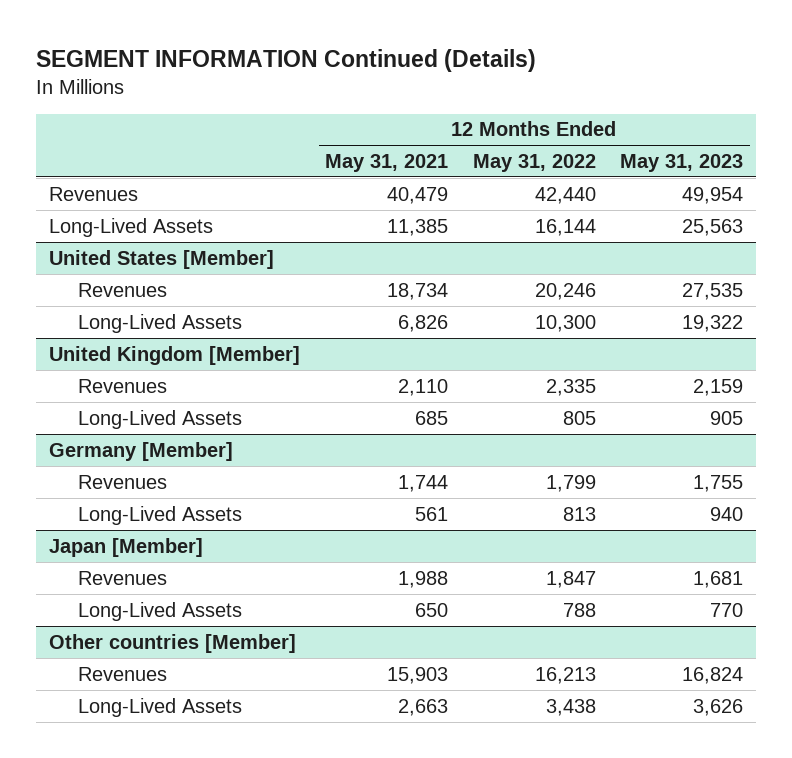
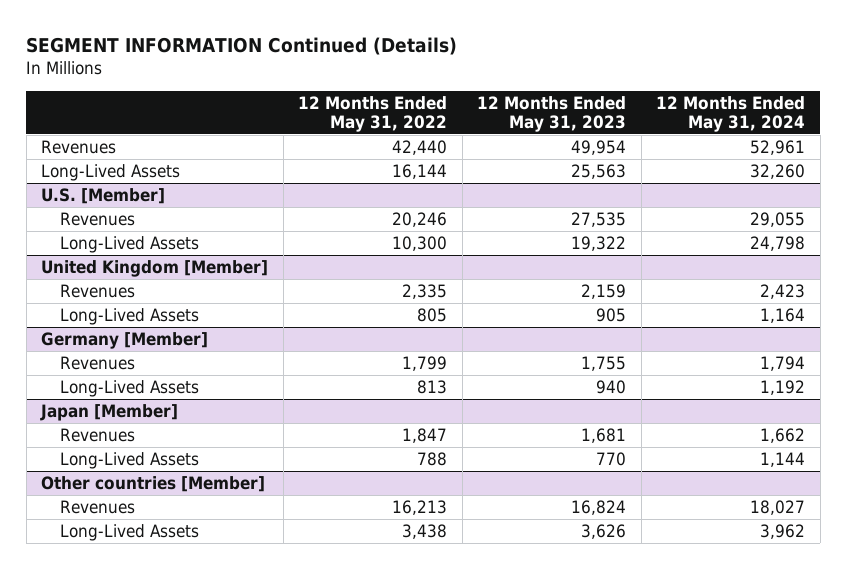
[324,153,448,172] May 31, 2021 -> none
none -> [656,95,806,133] 12 Months Ended May 31, 2024
[48,249,274,269] United States [Member] -> [41,187,166,204] U.S. [Member]

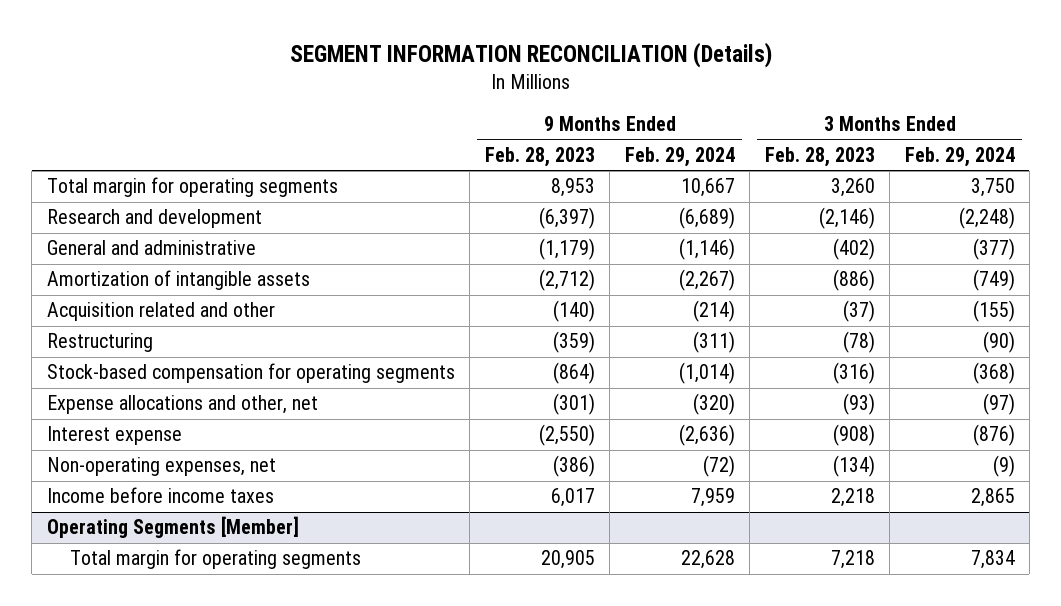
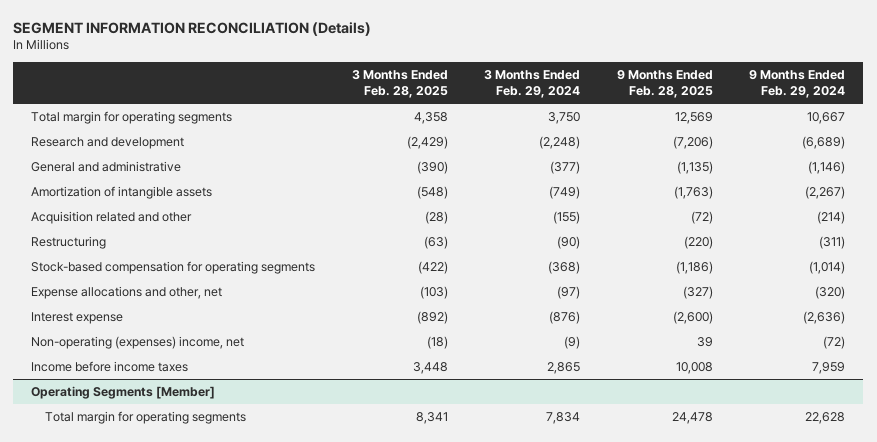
[484,147,595,168] Feb. 28, 2023 -> none
[764,147,875,168] Feb. 28, 2023 -> none
none -> [351,70,448,99] 3 Months Ended Feb. 28, 2025
none -> [616,70,713,99] 9 Months Ended Feb. 28, 2025
[46,457,276,477] Non-operating expenses, net -> [31,336,245,350] Non-operating (expenses) income, net

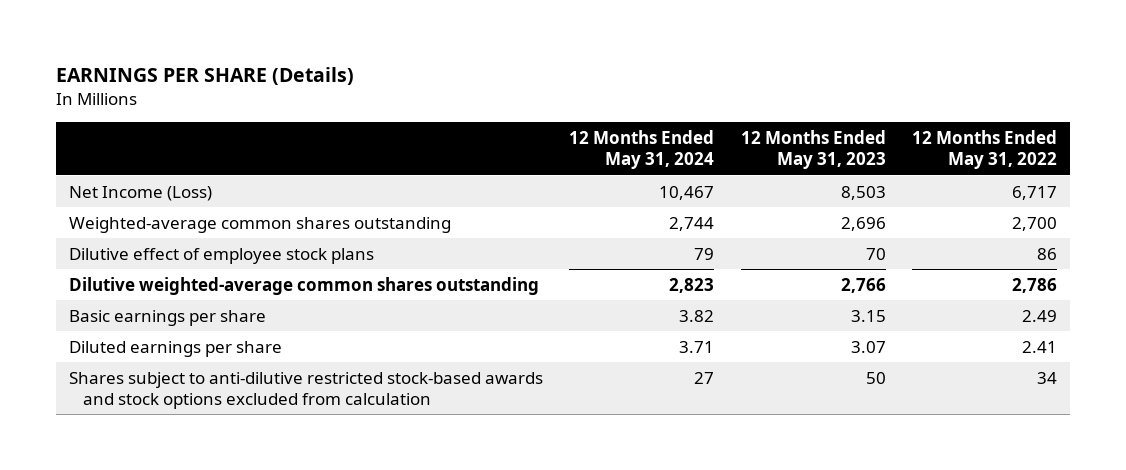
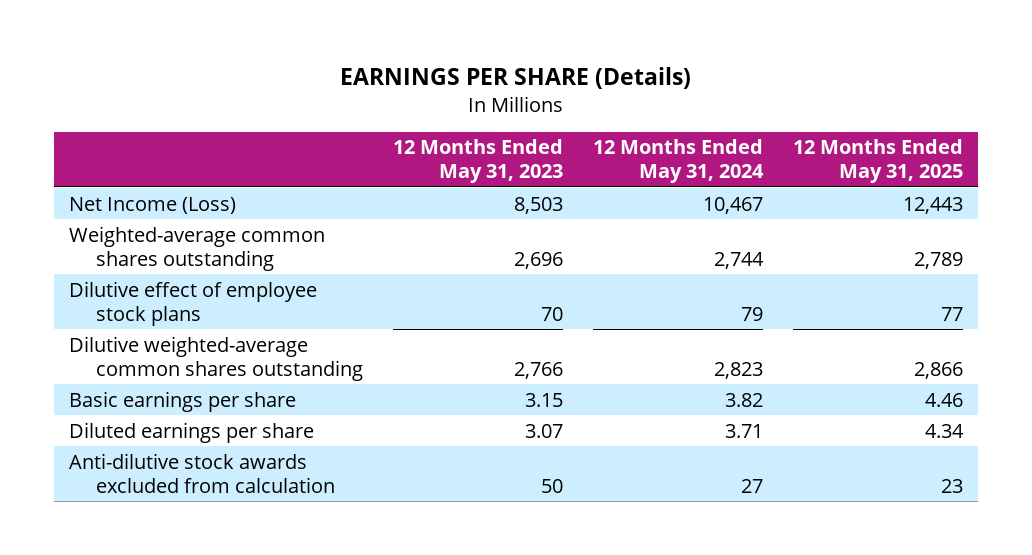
[912,130,1058,170] 12 Months Ended May 31, 2022 -> none
none -> [792,139,963,184] 12 Months Ended May 31, 2025
[69,371,544,409] Shares subject to anti-dilutive restricted stock-based awards and stock options excluded from calculation -> [68,452,336,493] Anti-dilutive stock awards excluded from calculation

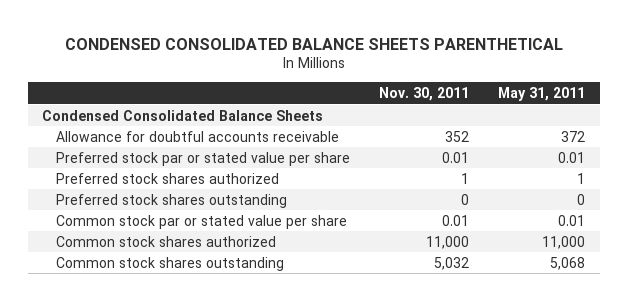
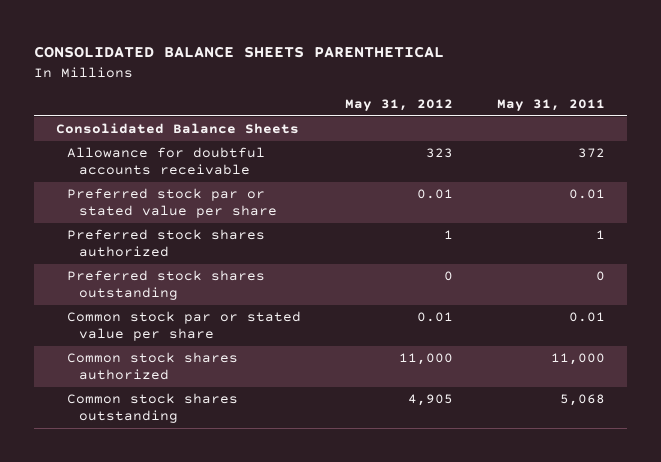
[64,37,563,50] CONDENSED CONSOLIDATED BALANCE SHEETS PARENTHETICAL -> [34,46,445,59] CONSOLIDATED BALANCE SHEETS PARENTHETICAL
[379,87,470,102] Nov. 30, 2011 -> none
none -> [345,99,454,112] May 31, 2012
[42,109,324,121] Condensed Consolidated Balance Sheets -> [56,123,300,135] Consolidated Balance Sheets

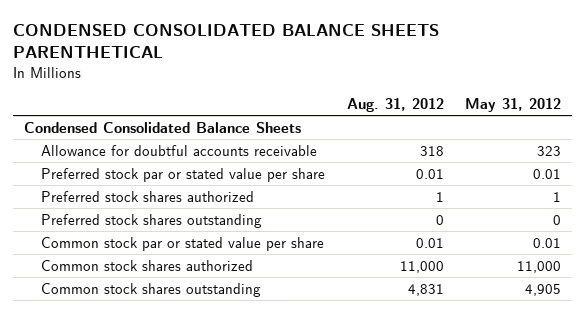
[34,46,445,59] CONSOLIDATED BALANCE SHEETS PARENTHETICAL -> [13,23,440,59] CONDENSED CONSOLIDATED BALANCE SHEETS PARENTHETICAL
[496,99,605,112] May 31, 2011 -> none
none -> [346,97,444,112] Aug. 31, 2012
[56,123,300,135] Consolidated Balance Sheets -> [24,121,302,133] Condensed Consolidated Balance Sheets

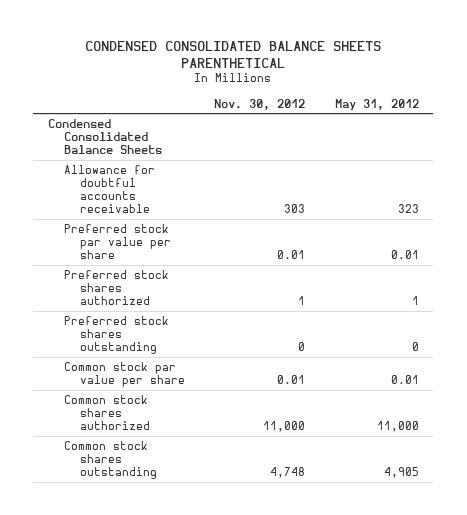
[346,97,444,112] Aug. 31, 2012 -> none
none -> [214,98,306,110] Nov. 30, 2012
[41,167,326,182] Preferred stock par or stated value per share -> [64,224,172,260] Preferred stock par value per share
[41,236,325,251] Common stock par or stated value per share -> [64,362,186,388] Common stock par value per share

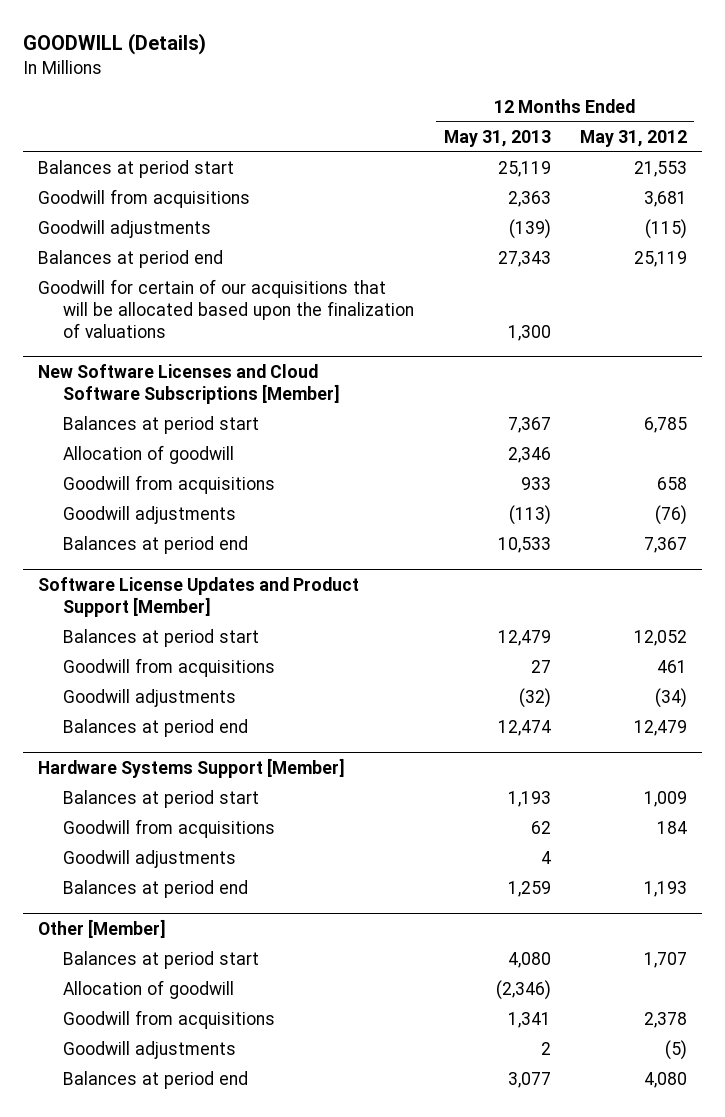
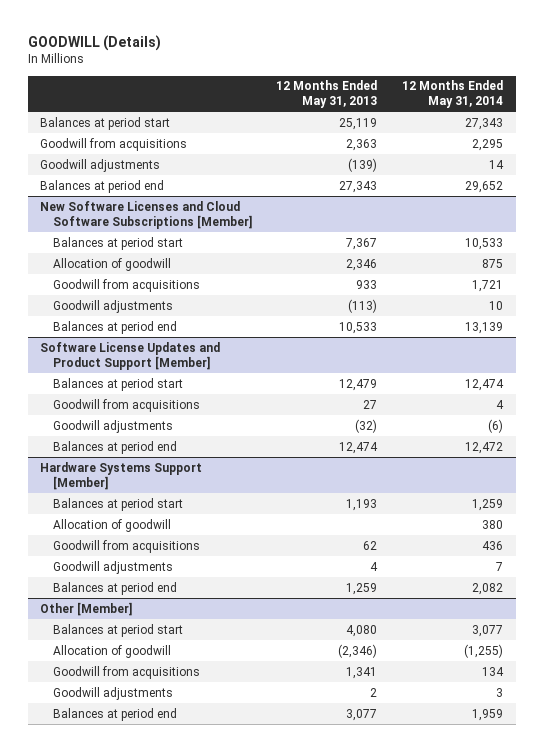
[579,130,687,148] May 31, 2012 -> none
none -> [402,80,504,109] 12 Months Ended May 31, 2014
[37,279,415,338] Goodwill for certain of our acquisitions that will be allocated based upon the finalization of valuations -> none
none -> [52,518,171,532] Allocation of goodwill

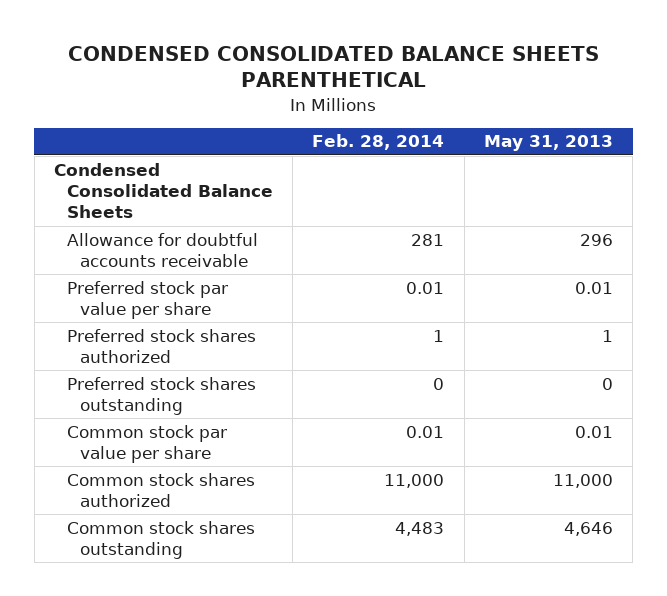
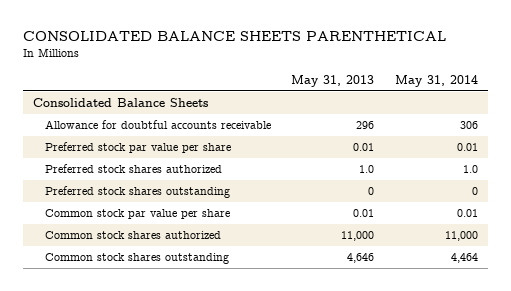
[68,45,600,88] CONDENSED CONSOLIDATED BALANCE SHEETS PARENTHETICAL -> [22,31,446,42] CONSOLIDATED BALANCE SHEETS PARENTHETICAL
[312,134,445,151] Feb. 28, 2014 -> none
none -> [394,74,478,87] May 31, 2014
[53,162,273,219] Condensed Consolidated Balance Sheets -> [33,97,209,107] Consolidated Balance Sheets
[601,329,613,342] 1 -> [359,164,375,173] 1.0

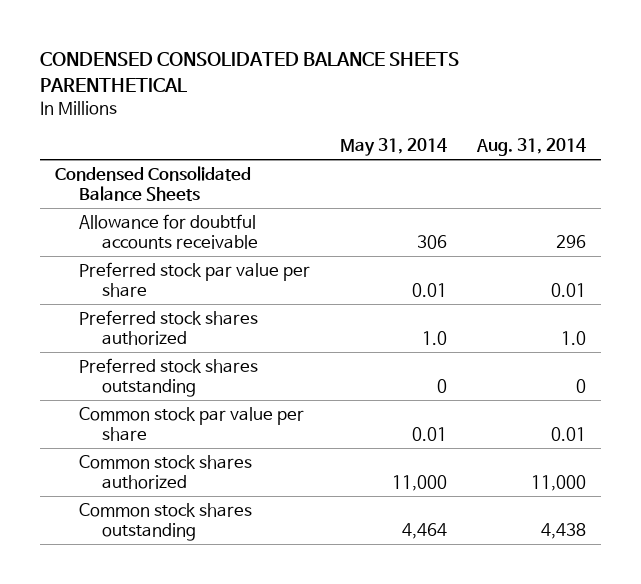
[22,31,446,42] CONSOLIDATED BALANCE SHEETS PARENTHETICAL -> [40,51,460,92] CONDENSED CONSOLIDATED BALANCE SHEETS PARENTHETICAL
[291,74,375,87] May 31, 2013 -> none
none -> [475,138,586,157] Aug. 31, 2014
[33,97,209,107] Consolidated Balance Sheets -> [55,166,252,201] Condensed Consolidated Balance Sheets

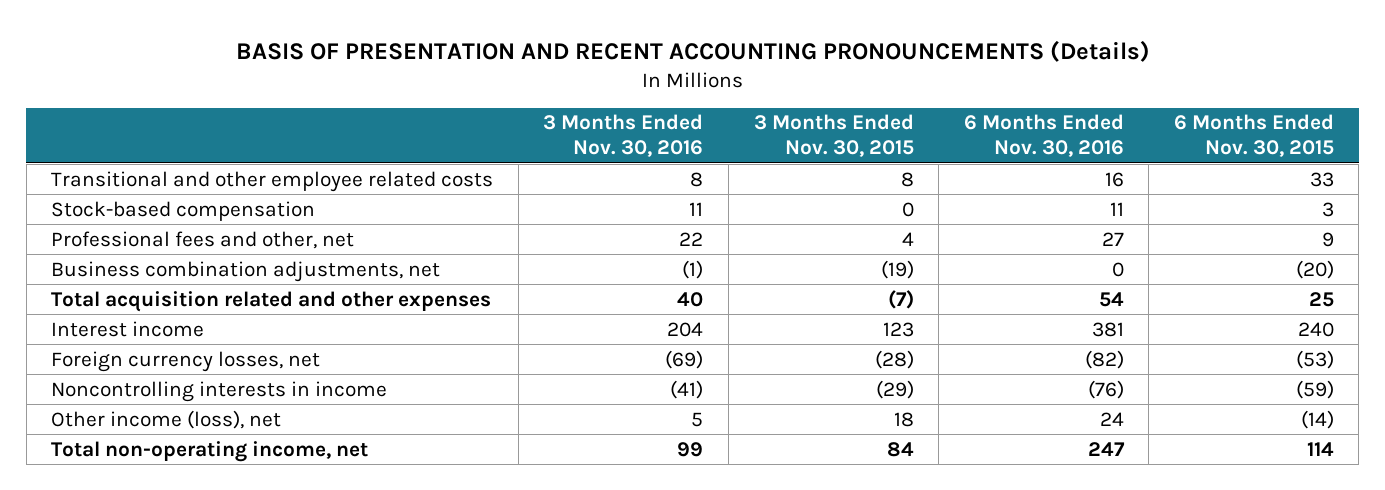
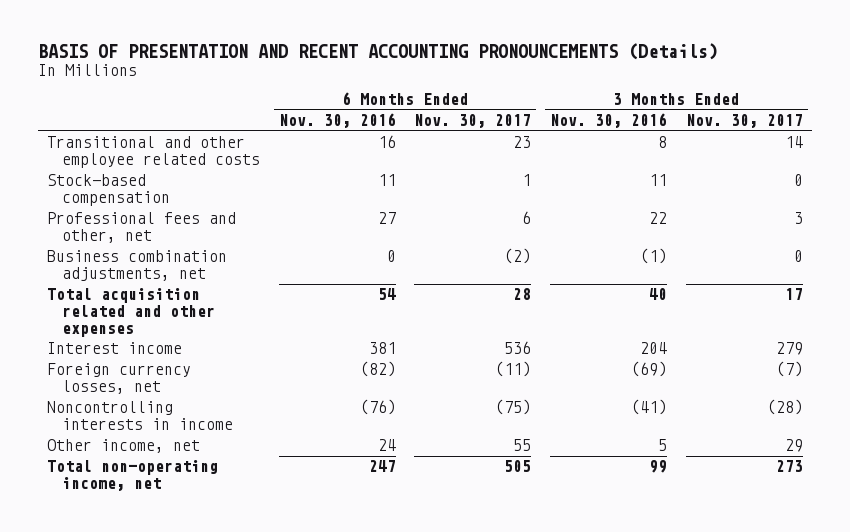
[753,114,914,158] 3 Months Ended Nov. 30, 2015 -> none
[1173,114,1334,158] 6 Months Ended Nov. 30, 2015 -> none
none -> [414,114,532,129] Nov. 30, 2017
none -> [685,114,803,129] Nov. 30, 2017
[51,409,282,429] Other income (loss), net -> [47,439,201,454] Other income, net

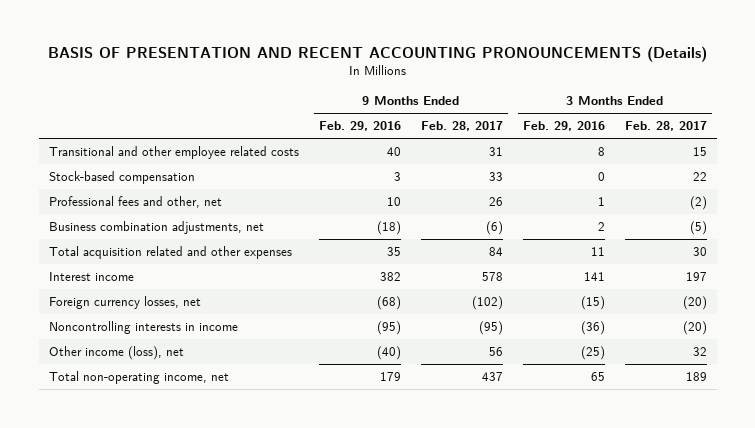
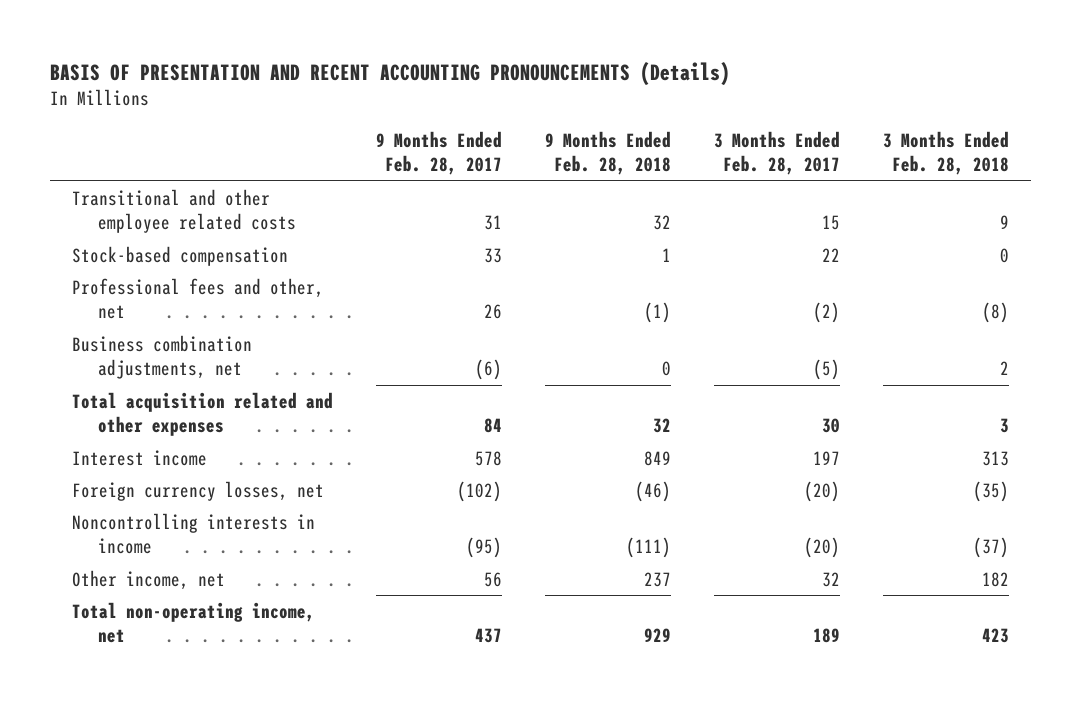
[318,120,401,131] Feb. 29, 2016 -> none
[522,120,605,131] Feb. 29, 2016 -> none
none -> [544,130,671,176] 9 Months Ended Feb. 28, 2018
none -> [883,130,1010,176] 3 Months Ended Feb. 28, 2018
[48,345,184,360] Other income (loss), net -> [71,569,225,590] Other income, net

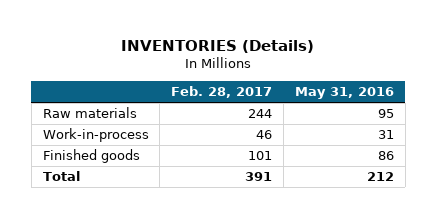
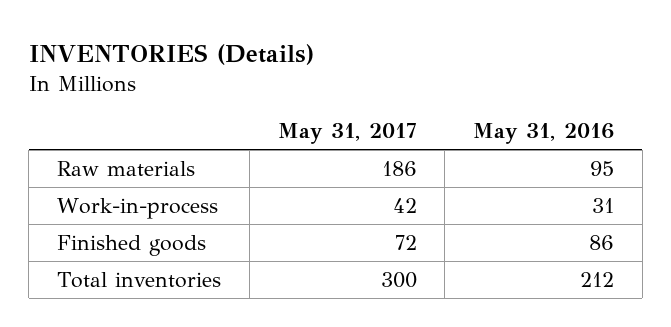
[171,86,273,99] Feb. 28, 2017 -> none
none -> [277,123,417,145] May 31, 2017
[42,171,80,182] Total -> [57,271,222,288] Total inventories

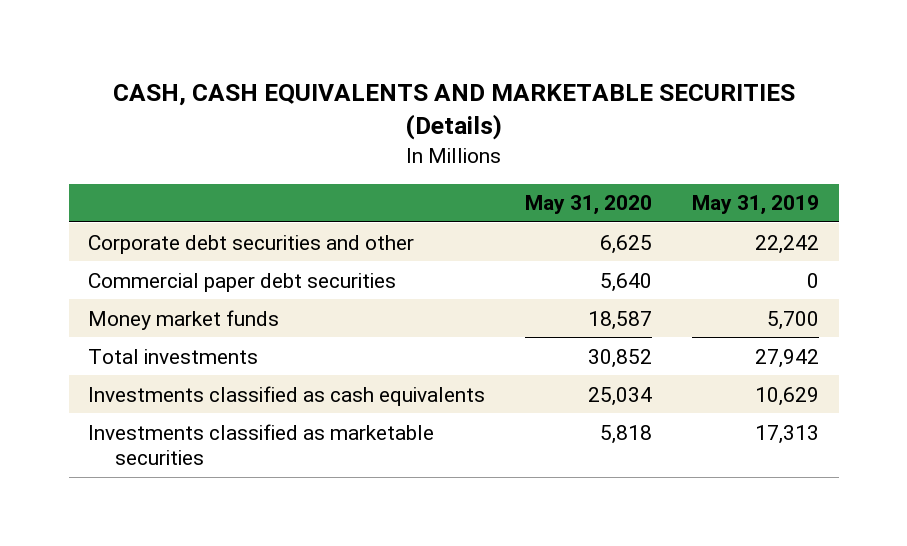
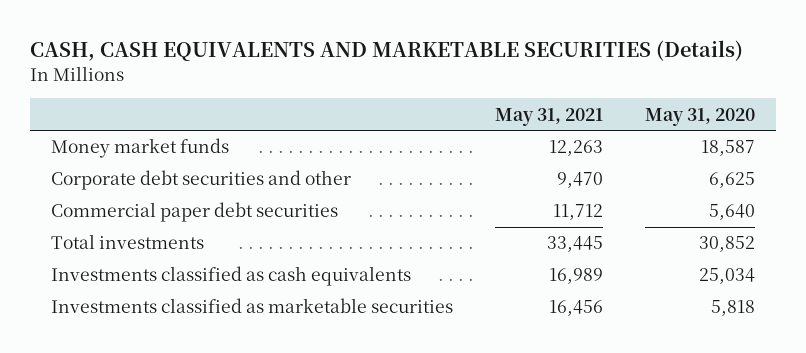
[691,195,819,216] May 31, 2019 -> none
none -> [494,107,603,126] May 31, 2021
[88,309,280,330] Money market funds -> [51,138,230,159] Money market funds

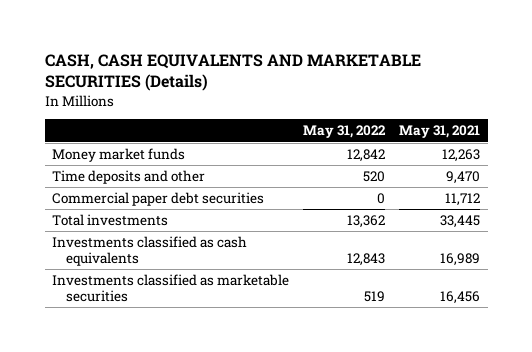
[644,107,755,126] May 31, 2020 -> none
none -> [303,125,387,139] May 31, 2022
[51,170,352,191] Corporate debt securities and other -> [51,170,205,185] Time deposits and other

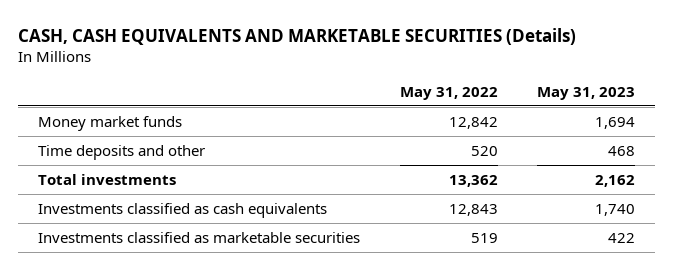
[399,125,481,139] May 31, 2021 -> none
none -> [537,86,636,100] May 31, 2023
[51,192,264,207] Commercial paper debt securities -> none

